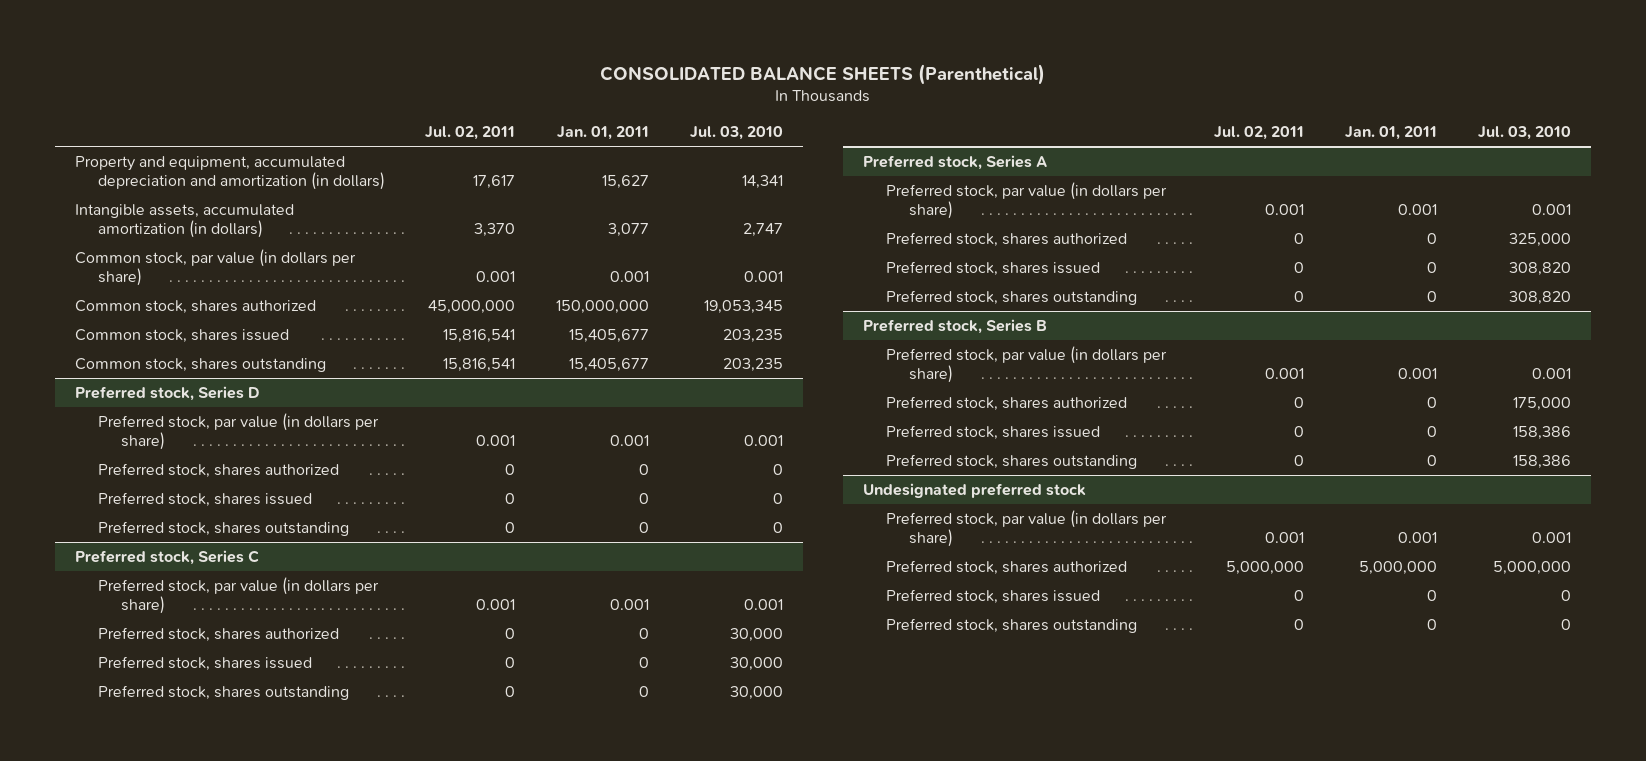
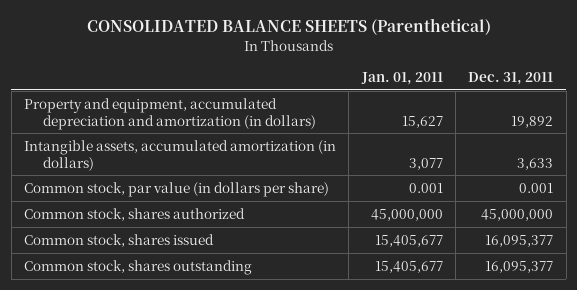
[425,126,516,141] Jul. 02, 2011 -> none
[689,126,783,141] Jul. 03, 2010 -> none
none -> [468,71,554,85] Dec. 31, 2011
[555,300,649,315] 150,000,000 -> [370,208,443,221] 45,000,000
[75,386,261,402] Preferred stock, Series D -> none
[97,413,379,451] Preferred stock, par value (in dollars per share) -> none
[97,463,339,479] Preferred stock, shares authorized -> none
[97,492,312,508] Preferred stock, shares issued -> none
[97,521,349,537] Preferred stock, shares outstanding -> none
[75,550,260,566] Preferred stock, Series C -> none
[97,577,379,615] Preferred stock, par value (in dollars per share) -> none
[97,627,339,643] Preferred stock, shares authorized -> none
[97,656,312,672] Preferred stock, shares issued -> none
[97,685,349,701] Preferred stock, shares outstanding -> none
[863,155,1048,171] Preferred stock, Series A -> none
[885,182,1167,220] Preferred stock, par value (in dollars per share) -> none
[885,232,1127,248] Preferred stock, shares authorized -> none
[885,261,1100,277] Preferred stock, shares issued -> none
[885,290,1137,306] Preferred stock, shares outstanding -> none
[863,319,1048,335] Preferred stock, Series B -> none
[885,346,1167,384] Preferred stock, par value (in dollars per share) -> none
[885,396,1127,412] Preferred stock, shares authorized -> none
[885,425,1100,441] Preferred stock, shares issued -> none
[885,454,1137,470] Preferred stock, shares outstanding -> none
[863,483,1087,499] Undesignated preferred stock -> none
[885,510,1167,548] Preferred stock, par value (in dollars per share) -> none
[885,560,1127,576] Preferred stock, shares authorized -> none
[885,589,1100,605] Preferred stock, shares issued -> none
[885,618,1137,634] Preferred stock, shares outstanding -> none

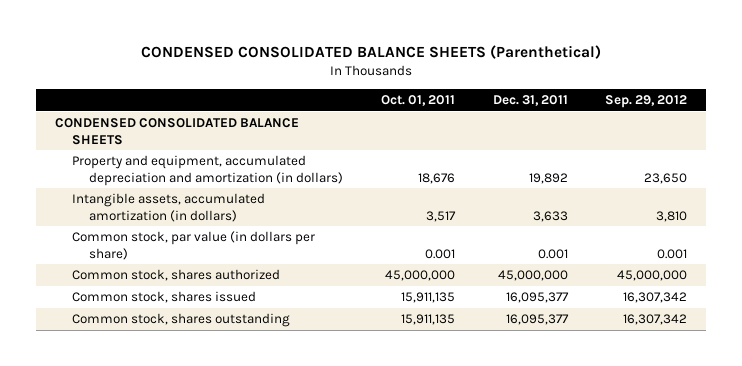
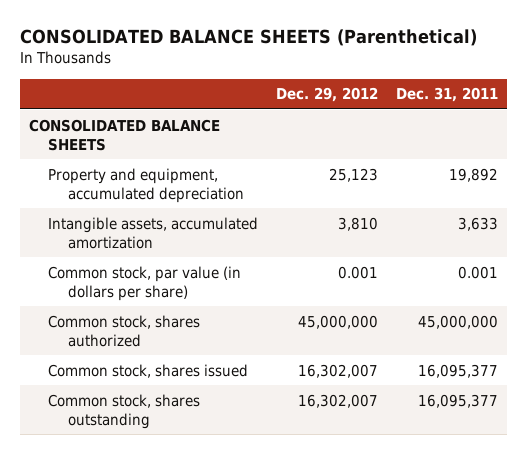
[140,44,601,59] CONDENSED CONSOLIDATED BALANCE SHEETS (Parenthetical) -> [19,29,477,47] CONSOLIDATED BALANCE SHEETS (Parenthetical)
[380,94,455,106] Oct. 01, 2011 -> none
[605,94,688,108] Sep. 29, 2012 -> none
none -> [276,87,379,103] Dec. 29, 2012
[54,118,299,145] CONDENSED CONSOLIDATED BALANCE SHEETS -> [28,118,220,151] CONSOLIDATED BALANCE SHEETS
[71,155,344,186] Property and equipment, accumulated depreciation and amortization (in dollars) -> [48,167,245,203] Property and equipment, accumulated depreciation
[71,193,265,222] Intangible assets, accumulated amortization (in dollars) -> [48,216,259,249] Intangible assets, accumulated amortization

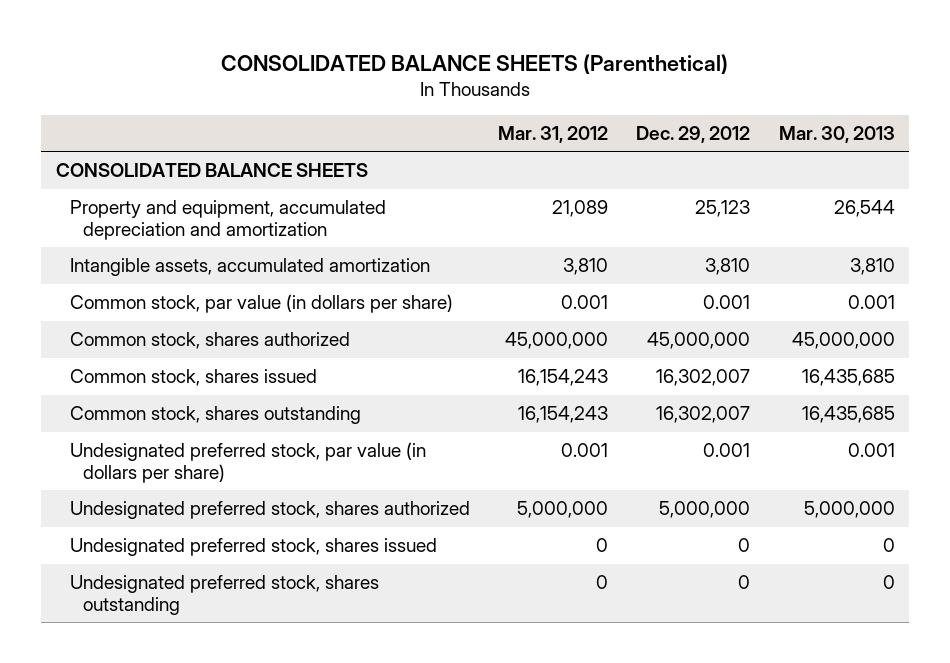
[396,87,499,103] Dec. 31, 2011 -> none
none -> [497,126,608,144] Mar. 31, 2012
none -> [778,126,895,144] Mar. 30, 2013
[48,167,245,203] Property and equipment, accumulated depreciation -> [69,200,386,240] Property and equipment, accumulated depreciation and amortization
none -> [69,442,426,483] Undesignated preferred stock, par value (in dollars per share)
none -> [69,501,470,520] Undesignated preferred stock, shares authorized
none -> [69,538,437,557] Undesignated preferred stock, shares issued
none -> [69,575,379,615] Undesignated preferred stock, shares outstanding

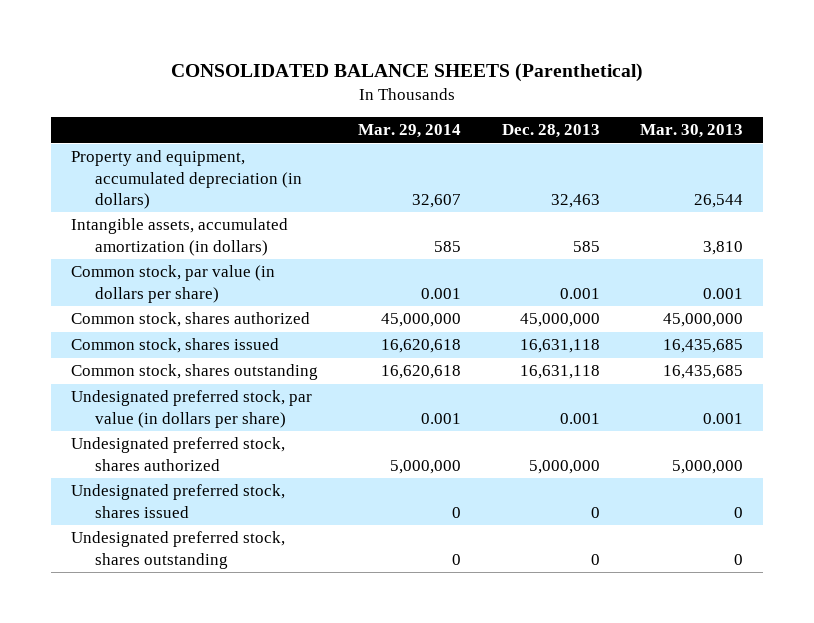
[497,126,608,144] Mar. 31, 2012 -> none
[636,126,751,144] Dec. 29, 2012 -> none
none -> [358,124,462,139] Mar. 29, 2014
none -> [501,124,600,139] Dec. 28, 2013
[55,163,368,178] CONSOLIDATED BALANCE SHEETS -> none
[69,200,386,240] Property and equipment, accumulated depreciation and amortization -> [71,150,303,209] Property and equipment, accumulated depreciation (in dollars)
[69,258,430,277] Intangible assets, accumulated amortization -> [71,218,289,256] Intangible assets, accumulated amortization (in dollars)

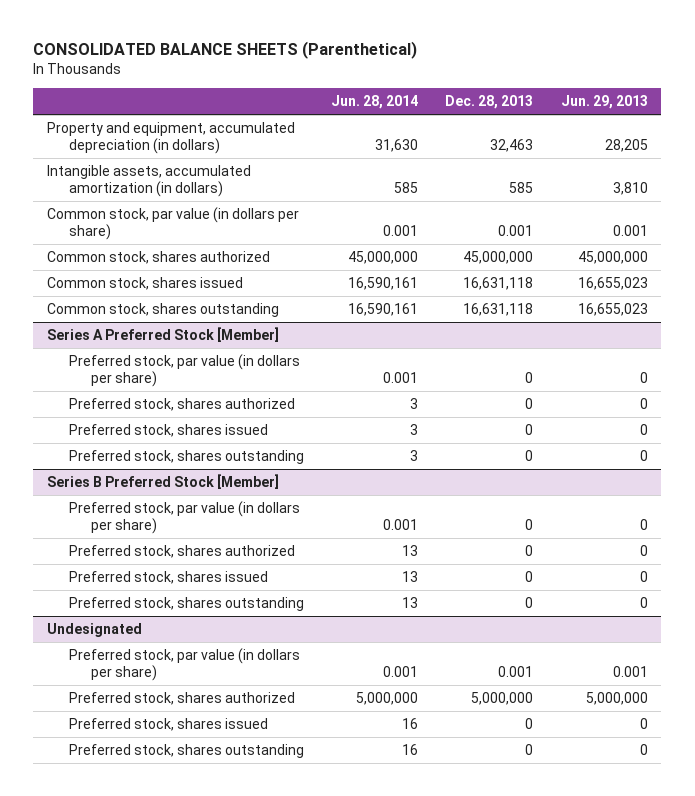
[358,124,462,139] Mar. 29, 2014 -> none
[639,124,743,139] Mar. 30, 2013 -> none
none -> [331,94,419,109] Jun. 28, 2014
none -> [560,94,648,109] Jun. 29, 2013
none -> [47,327,280,343] Series A Preferred Stock [Member]
[71,390,313,428] Undesignated preferred stock, par value (in dollars per share) -> [68,354,300,388] Preferred stock, par value (in dollars per share)
[559,412,600,424] 0.001 -> [525,372,534,384] 0
[71,437,286,471] Undesignated preferred stock, shares authorized -> [68,398,295,412] Preferred stock, shares authorized
[528,459,600,474] 5,000,000 -> [525,398,534,410] 0
[71,484,286,518] Undesignated preferred stock, shares issued -> [68,424,268,438] Preferred stock, shares issued
[71,531,286,569] Undesignated preferred stock, shares outstanding -> [68,450,304,465] Preferred stock, shares outstanding
none -> [47,474,280,490] Series B Preferred Stock [Member]
none -> [68,501,300,535] Preferred stock, par value (in dollars per share)
none -> [68,545,295,559] Preferred stock, shares authorized
none -> [68,571,268,585] Preferred stock, shares issued
none -> [68,597,304,612] Preferred stock, shares outstanding
none -> [47,623,143,638] Undesignated
none -> [68,648,300,682] Preferred stock, par value (in dollars per share)
none -> [68,692,295,706] Preferred stock, shares authorized
none -> [68,718,268,732] Preferred stock, shares issued
none -> [68,744,304,759] Preferred stock, shares outstanding

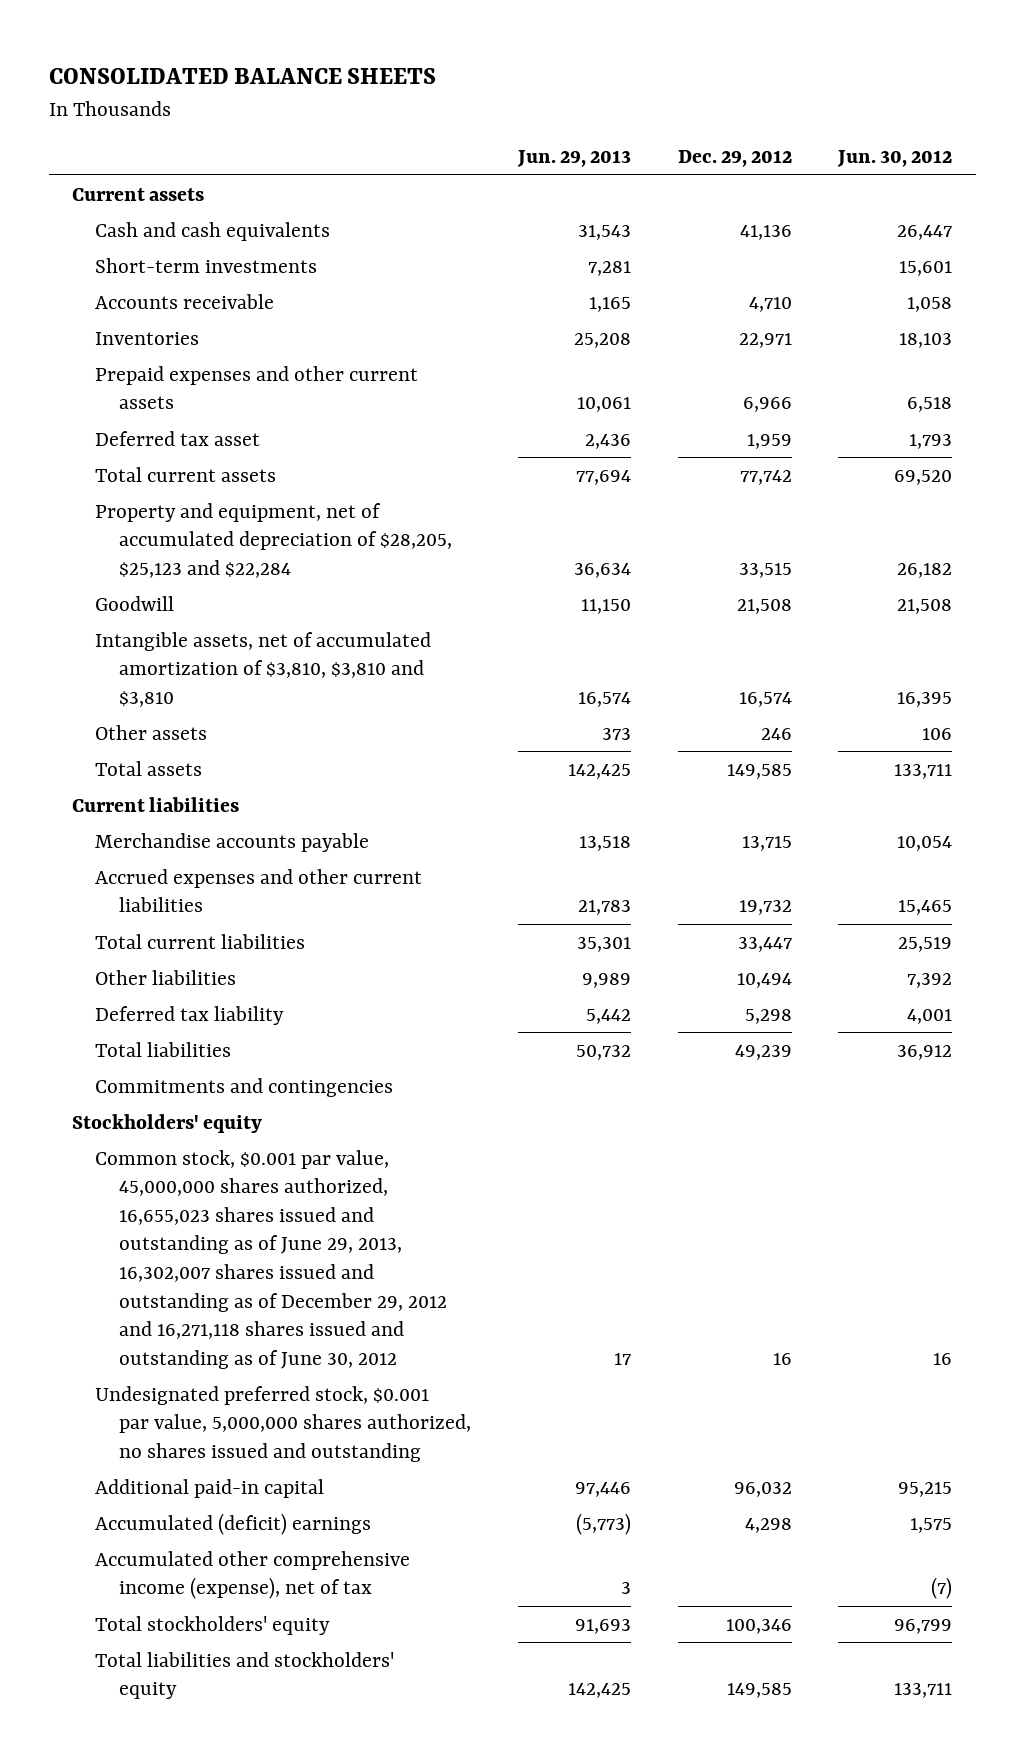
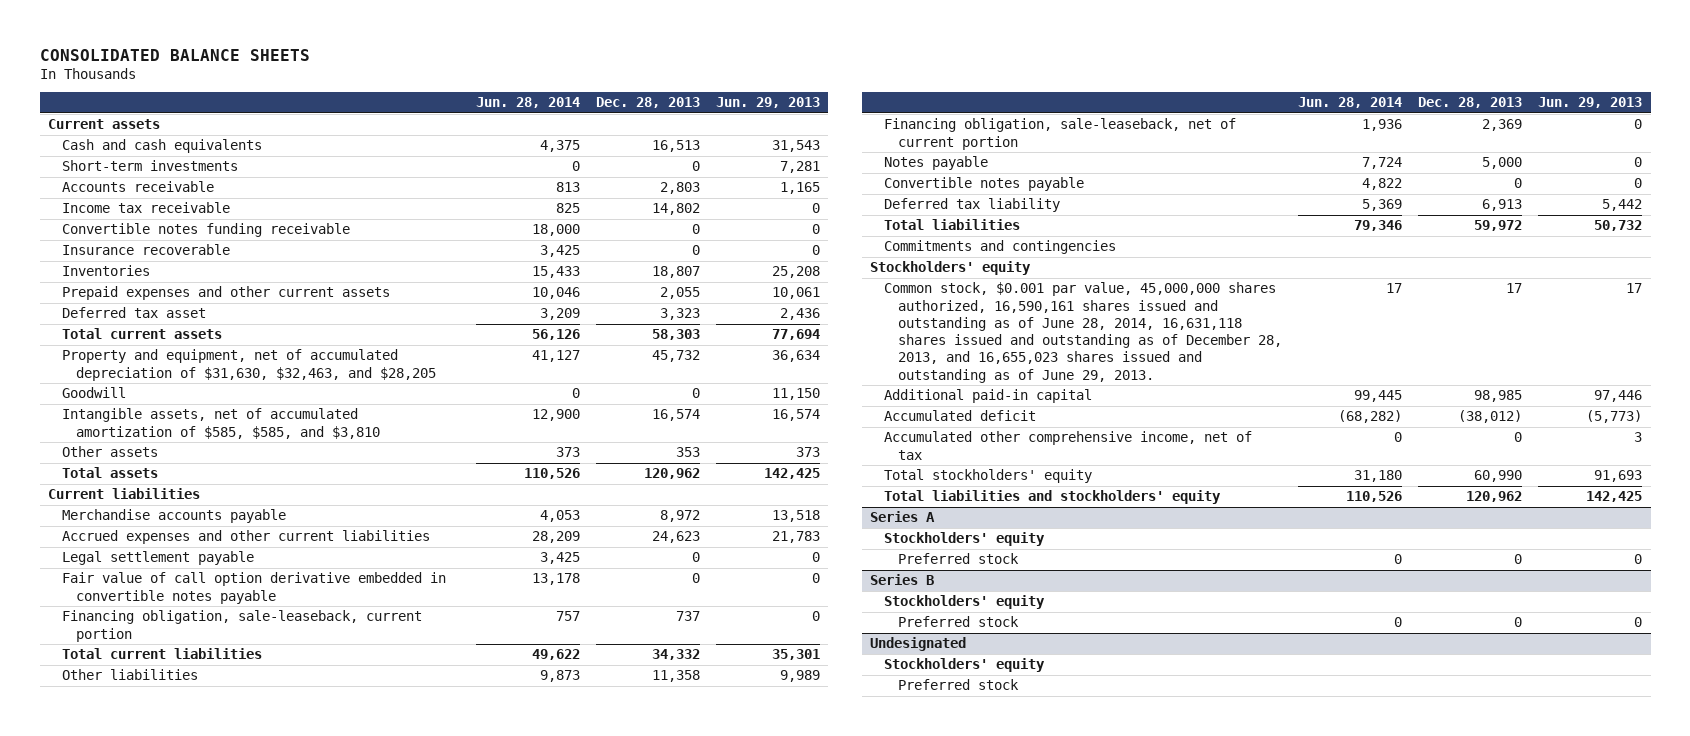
[677,150,792,168] Dec. 29, 2012 -> none
[837,150,953,168] Jun. 30, 2012 -> none
none -> [475,97,580,109] Jun. 28, 2014
none -> [596,97,701,109] Dec. 28, 2013
none -> [61,202,230,214] Income tax receivable
none -> [61,223,350,238] Convertible notes funding receivable
none -> [61,244,230,256] Insurance recoverable
[95,502,452,578] Property and equipment, net of accumulated depreciation of $28,205, $25,123 and $22,284 -> [61,349,436,381] Property and equipment, net of accumulated depreciation of $31,630, $32,463, and $28,205
[95,631,432,707] Intangible assets, net of accumulated amortization of $3,810, $3,810 and $3,810 -> [61,408,380,439] Intangible assets, net of accumulated amortization of $585, $585, and $3,810
none -> [61,551,254,566] Legal settlement payable
none -> [61,572,446,604] Fair value of call option derivative embedded in convertible notes payable
none -> [61,610,422,642] Financing obligation, sale-leaseback, current portion
none -> [883,118,1236,150] Financing obligation, sale-leaseback, net of current portion
none -> [883,156,988,171] Notes payable
none -> [883,177,1084,192] Convertible notes payable
[95,1385,471,1462] Undesignated preferred stock, $0.001 par value, 5,000,000 shares authorized, no shares issued and outstanding -> none
[95,1149,447,1369] Common stock, $0.001 par value, 45,000,000 shares authorized, 16,655,023 shares issued and outstanding as of June 29, 2013, 16,302,007 shares issued and outstanding as of December 29, 2012 and 16,271,118 shares issued and outstanding as of June 30, 2012 -> [883,282,1282,383] Common stock, $0.001 par value, 45,000,000 shares authorized, 16,590,161 shares issued and outstanding as of June 28, 2014, 16,631,118 shares issued and outstanding as of December 28, 2013, and 16,655,023 shares issued and outstanding as of June 29, 2013.
[95,1512,372,1535] Accumulated (deficit) earnings -> [883,410,1036,422] Accumulated deficit
[95,1550,411,1600] Accumulated other comprehensive income (expense), net of tax -> [883,431,1252,460] Accumulated other comprehensive income, net of tax
none -> [870,511,936,523] Series A
none -> [883,532,1045,547] Stockholders' equity
none -> [897,553,1019,565] Preferred stock
none -> [870,574,935,586] Series B
none -> [883,595,1045,610] Stockholders' equity
none -> [897,616,1019,628] Preferred stock
none -> [870,637,967,652] Undesignated
none -> [883,658,1045,673] Stockholders' equity
none -> [897,679,1019,691] Preferred stock

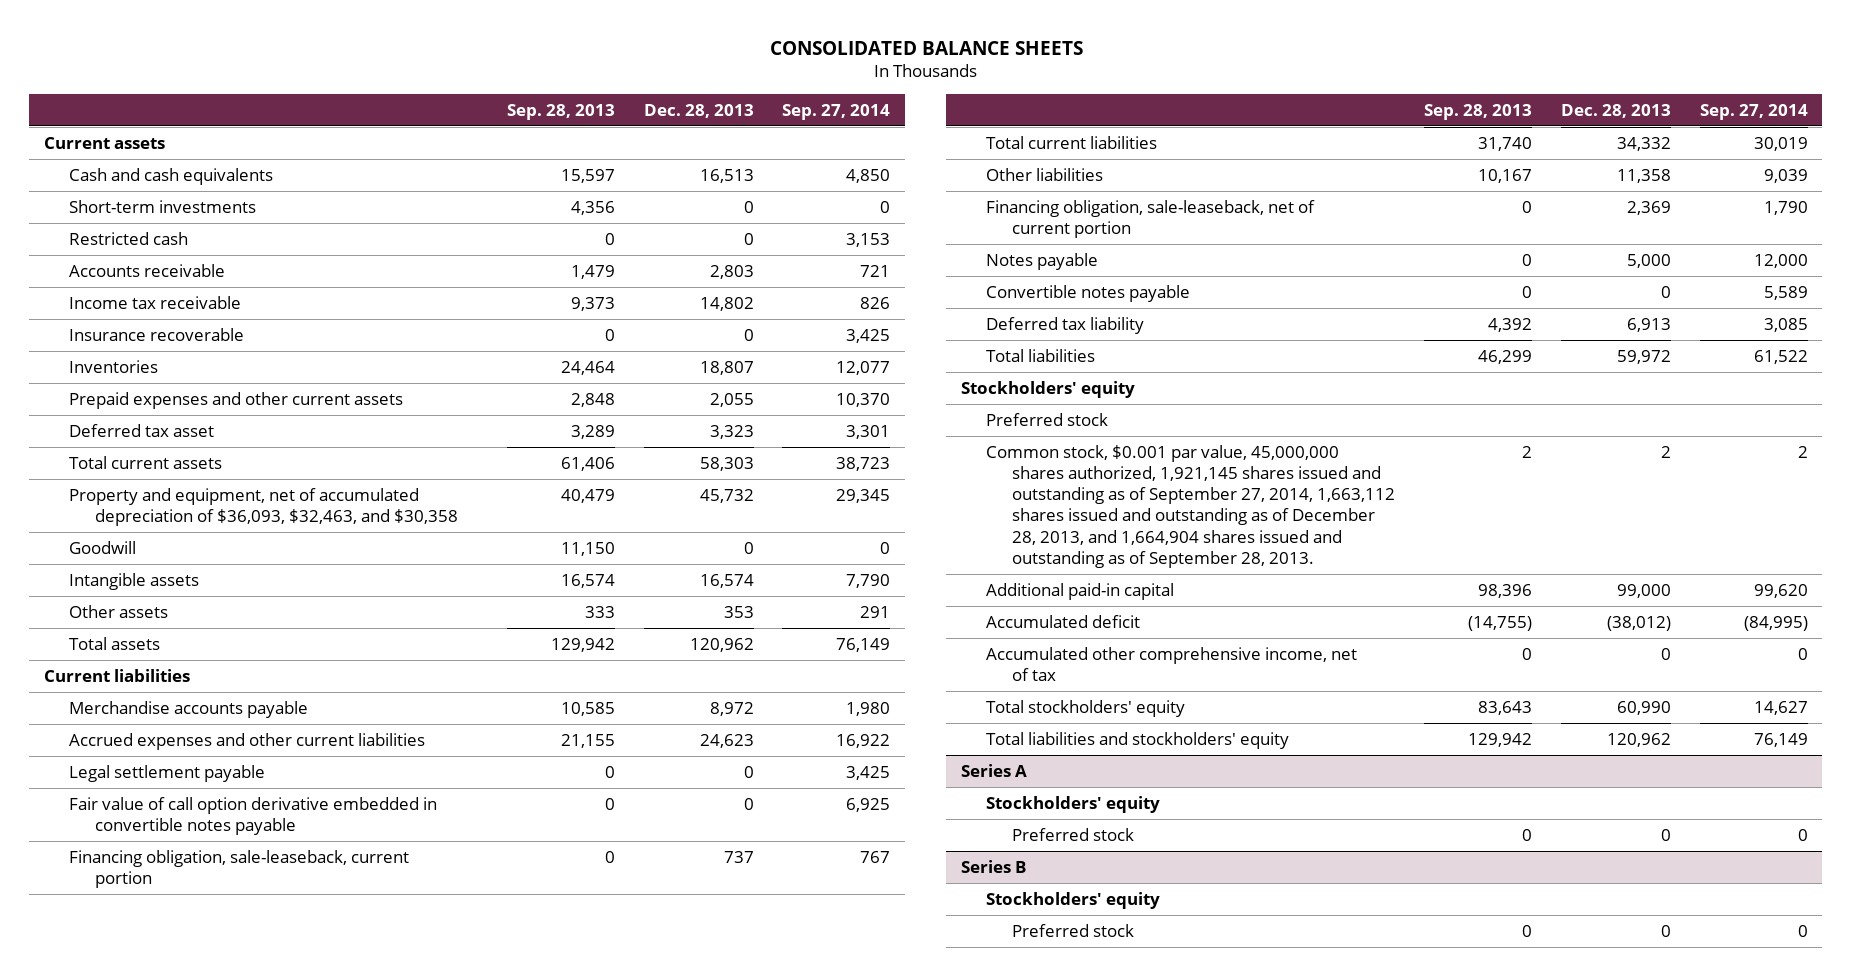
[475,97,580,109] Jun. 28, 2014 -> none
[716,97,821,109] Jun. 29, 2013 -> none
none -> [506,103,615,120] Sep. 28, 2013
none -> [782,103,891,120] Sep. 27, 2014
none -> [69,231,189,245] Restricted cash
[61,223,350,238] Convertible notes funding receivable -> none
[61,349,436,381] Property and equipment, net of accumulated depreciation of $31,630, $32,463, and $28,205 -> [69,487,458,527] Property and equipment, net of accumulated depreciation of $36,093, $32,463, and $30,358
[61,408,380,439] Intangible assets, net of accumulated amortization of $585, $585, and $3,810 -> [69,572,200,590] Intangible assets
[883,240,1116,255] Commitments and contingencies -> none
none -> [986,412,1109,426] Preferred stock
[883,282,1282,383] Common stock, $0.001 par value, 45,000,000 shares authorized, 16,590,161 shares issued and outstanding as of June 28, 2014, 16,631,118 shares issued and outstanding as of December 28, 2013, and 16,655,023 shares issued and outstanding as of June 29, 2013. -> [986,444,1395,568] Common stock, $0.001 par value, 45,000,000 shares authorized, 1,921,145 shares issued and outstanding as of September 27, 2014, 1,663,112 shares issued and outstanding as of December 28, 2013, and 1,664,904 shares issued and outstanding as of September 28, 2013.
[1506,283,1523,294] 17 -> [1660,445,1671,458] 2
[1474,390,1523,403] 98,985 -> [1616,583,1671,598] 99,000
[870,637,967,652] Undesignated -> none
[883,658,1045,673] Stockholders' equity -> none
[897,679,1019,691] Preferred stock -> none

